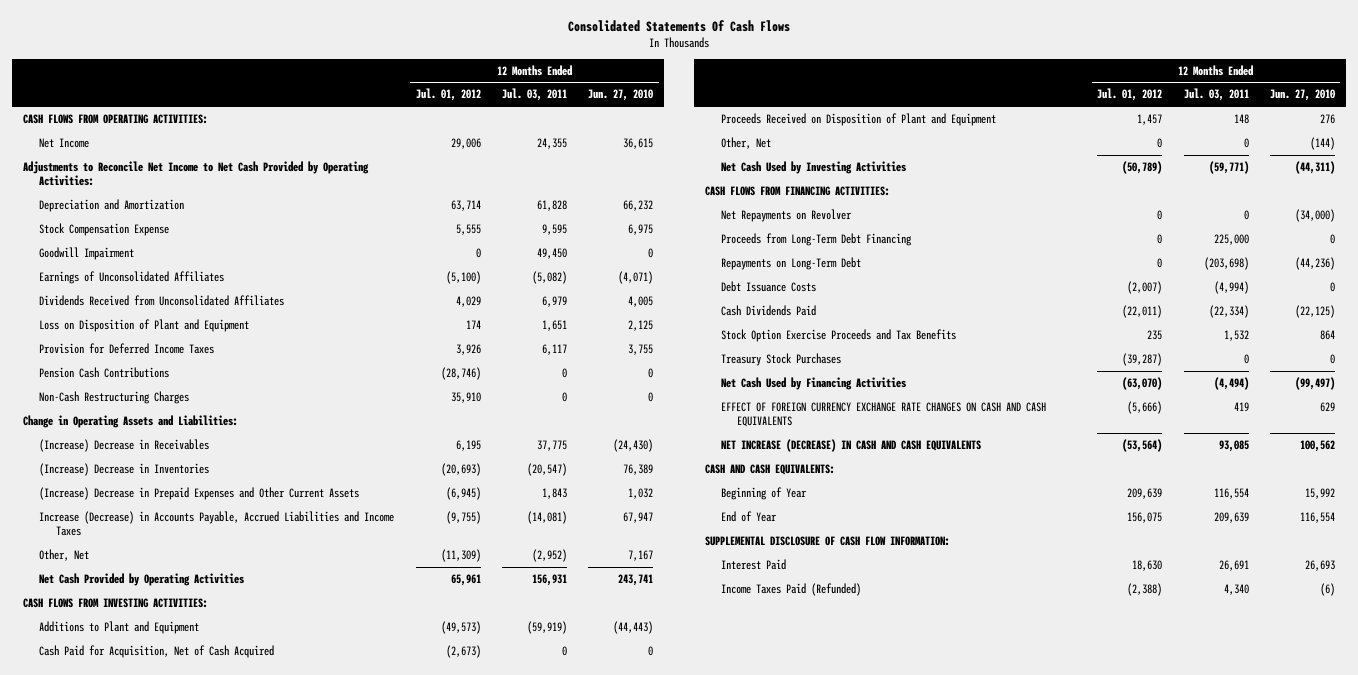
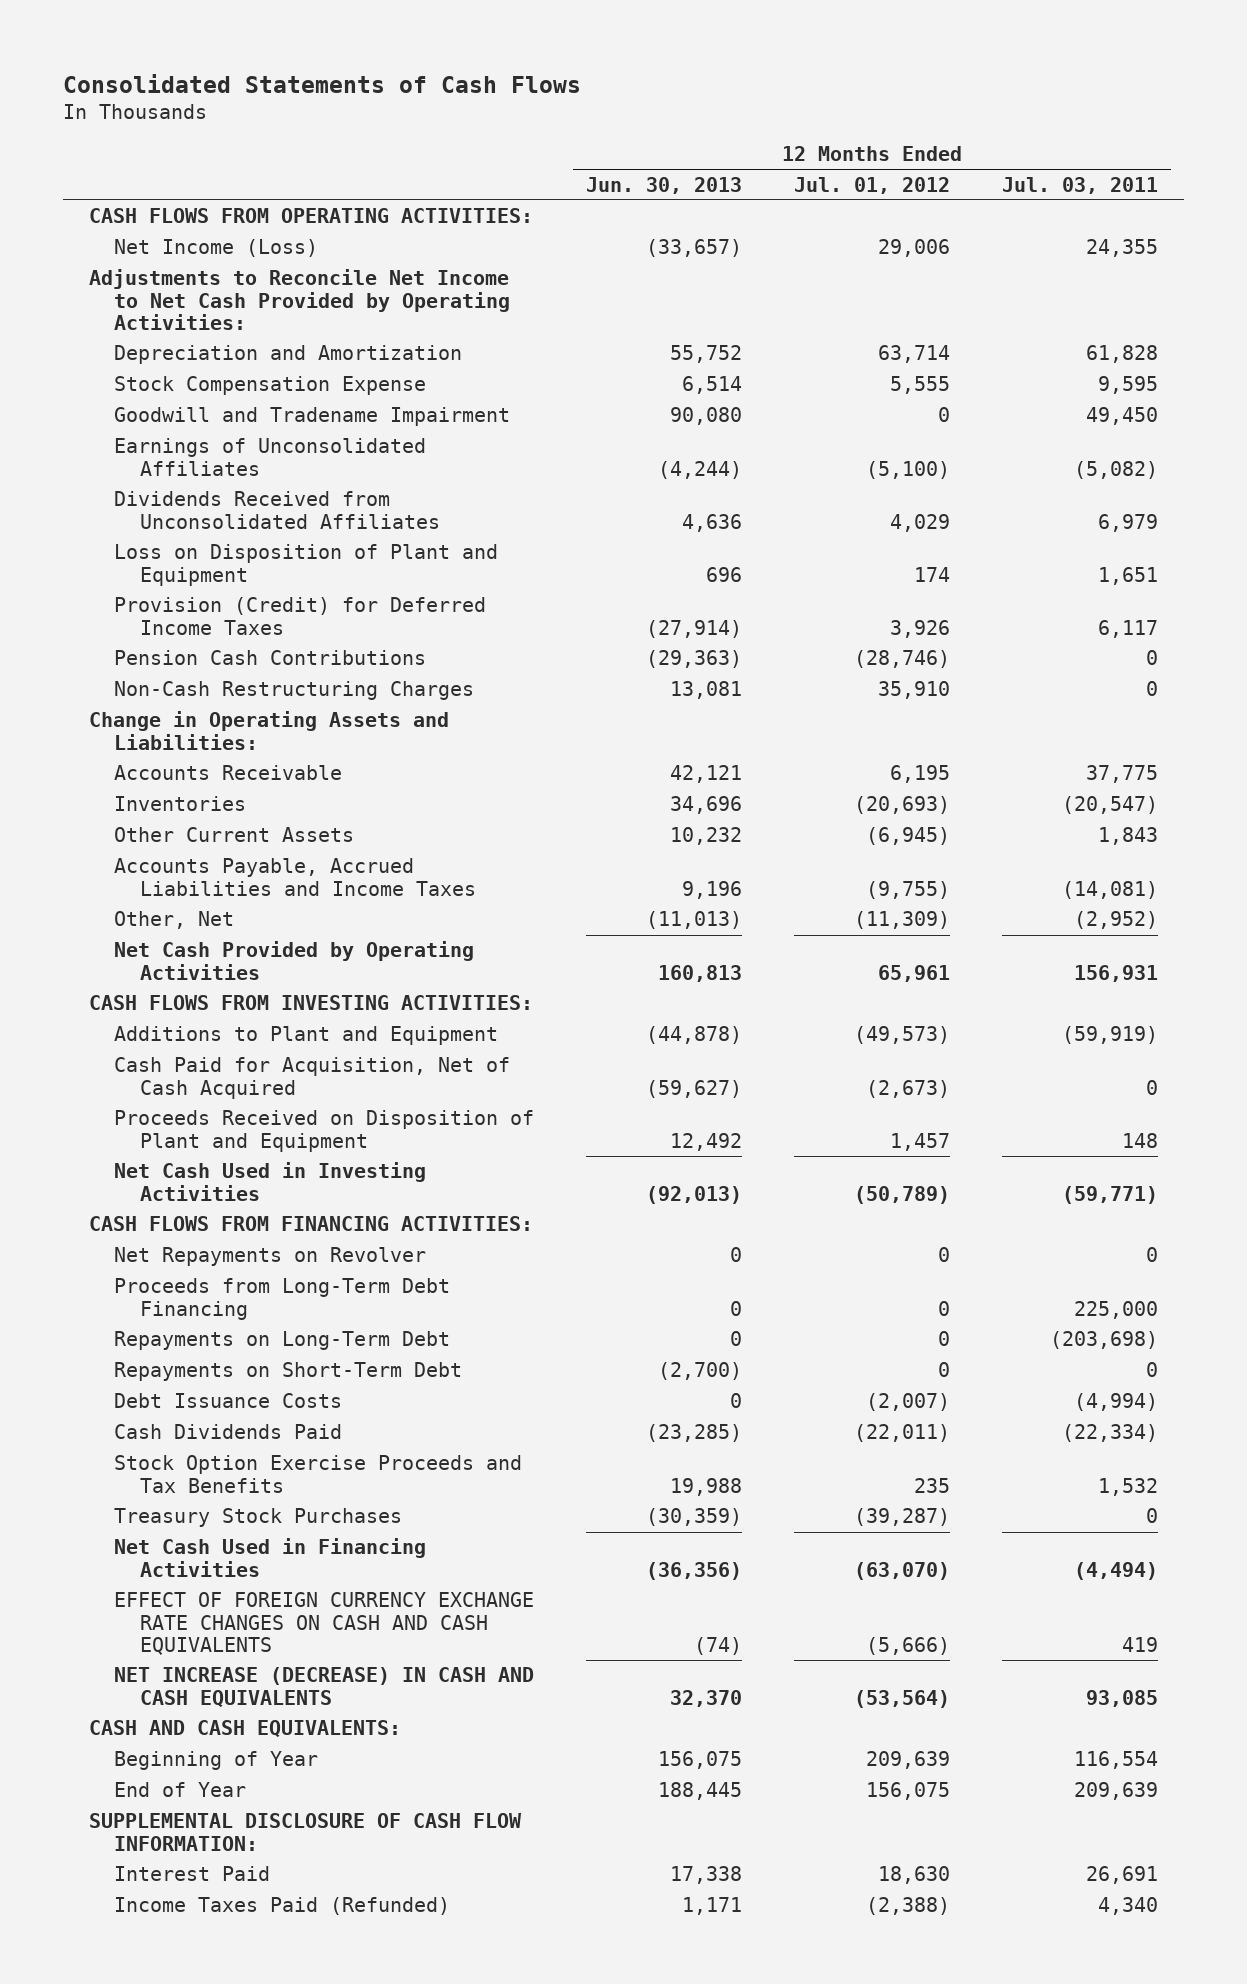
[567,19,790,32] Consolidated Statements Of Cash Flows -> [62,73,581,93] Consolidated Statements of Cash Flows
[588,89,654,102] Jun. 27, 2010 -> none
none -> [586,176,743,194] Jun. 30, 2013
[39,138,90,149] Net Income -> [114,239,319,258] Net Income (Loss)
[39,247,135,261] Goodwill Impairment -> [114,407,511,427] Goodwill and Tradename Impairment
[39,343,215,355] Provision for Deferred Income Taxes -> [114,597,487,635] Provision (Credit) for Deferred Income Taxes
[39,439,210,453] (Increase) Decrease in Receivables -> [114,765,343,781] Accounts Receivable
[39,463,210,477] (Increase) Decrease in Inventories -> [114,796,247,812] Inventories
[39,487,360,501] (Increase) Decrease in Prepaid Expenses and Other Current Assets -> [114,827,355,843] Other Current Assets
[39,511,395,537] Increase (Decrease) in Accounts Payable, Accrued Liabilities and Income Taxes -> [114,858,476,896] Accounts Payable, Accrued Liabilities and Income Taxes
[720,137,771,150] Other, Net -> none
[720,161,906,175] Net Cash Used by Investing Activities -> [114,1162,427,1201] Net Cash Used in Investing Activities
none -> [114,1362,463,1382] Repayments on Short-Term Debt
[720,377,906,391] Net Cash Used by Financing Activities -> [114,1538,427,1577] Net Cash Used in Financing Activities

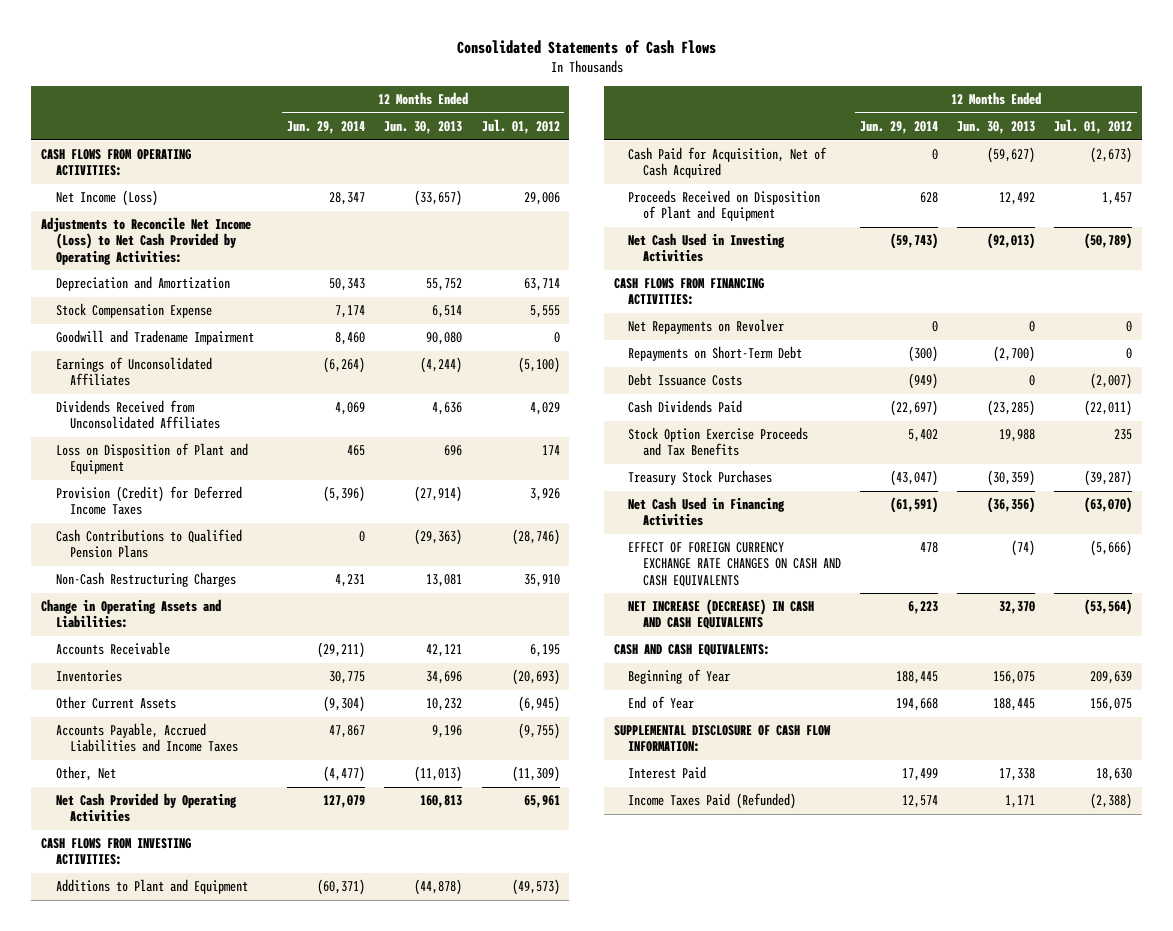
[1002,176,1159,194] Jul. 03, 2011 -> none
none -> [287,121,366,135] Jun. 29, 2014
[88,269,511,331] Adjustments to Reconcile Net Income to Net Cash Provided by Operating Activities: -> [40,217,251,265] Adjustments to Reconcile Net Income (Loss) to Net Cash Provided by Operating Activities:
[114,650,427,666] Pension Cash Contributions -> [55,529,242,559] Cash Contributions to Qualified Pension Plans
[114,1278,451,1320] Proceeds from Long-Term Debt Financing -> none
[114,1331,451,1351] Repayments on Long-Term Debt -> none

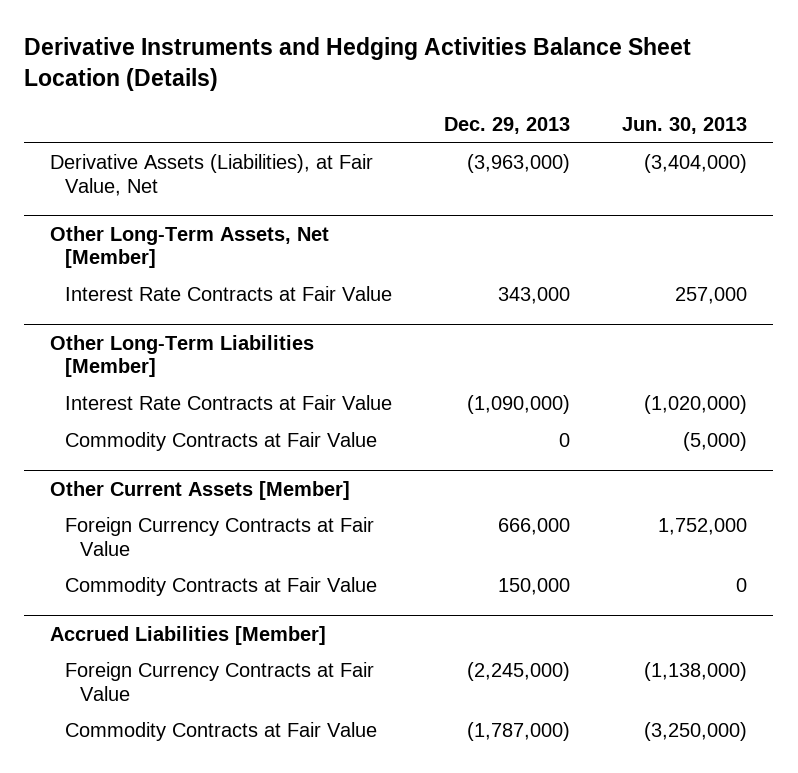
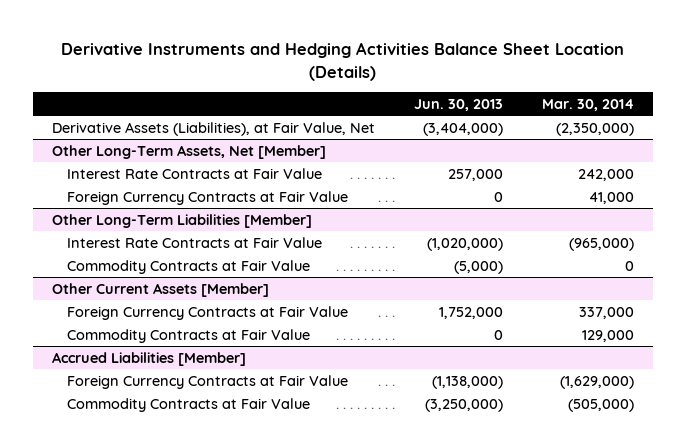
[444,117,571,135] Dec. 29, 2013 -> none
none -> [541,98,634,111] Mar. 30, 2014
none -> [67,190,349,205] Foreign Currency Contracts at Fair Value

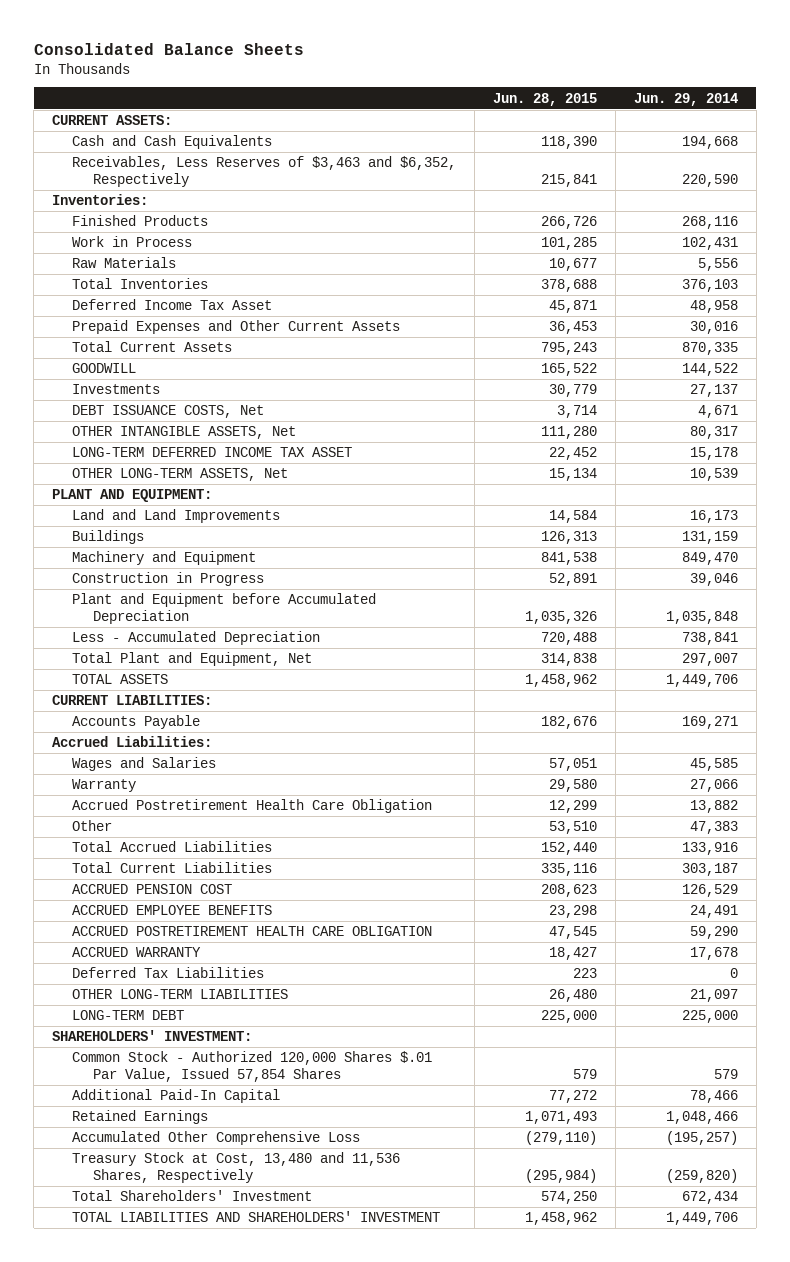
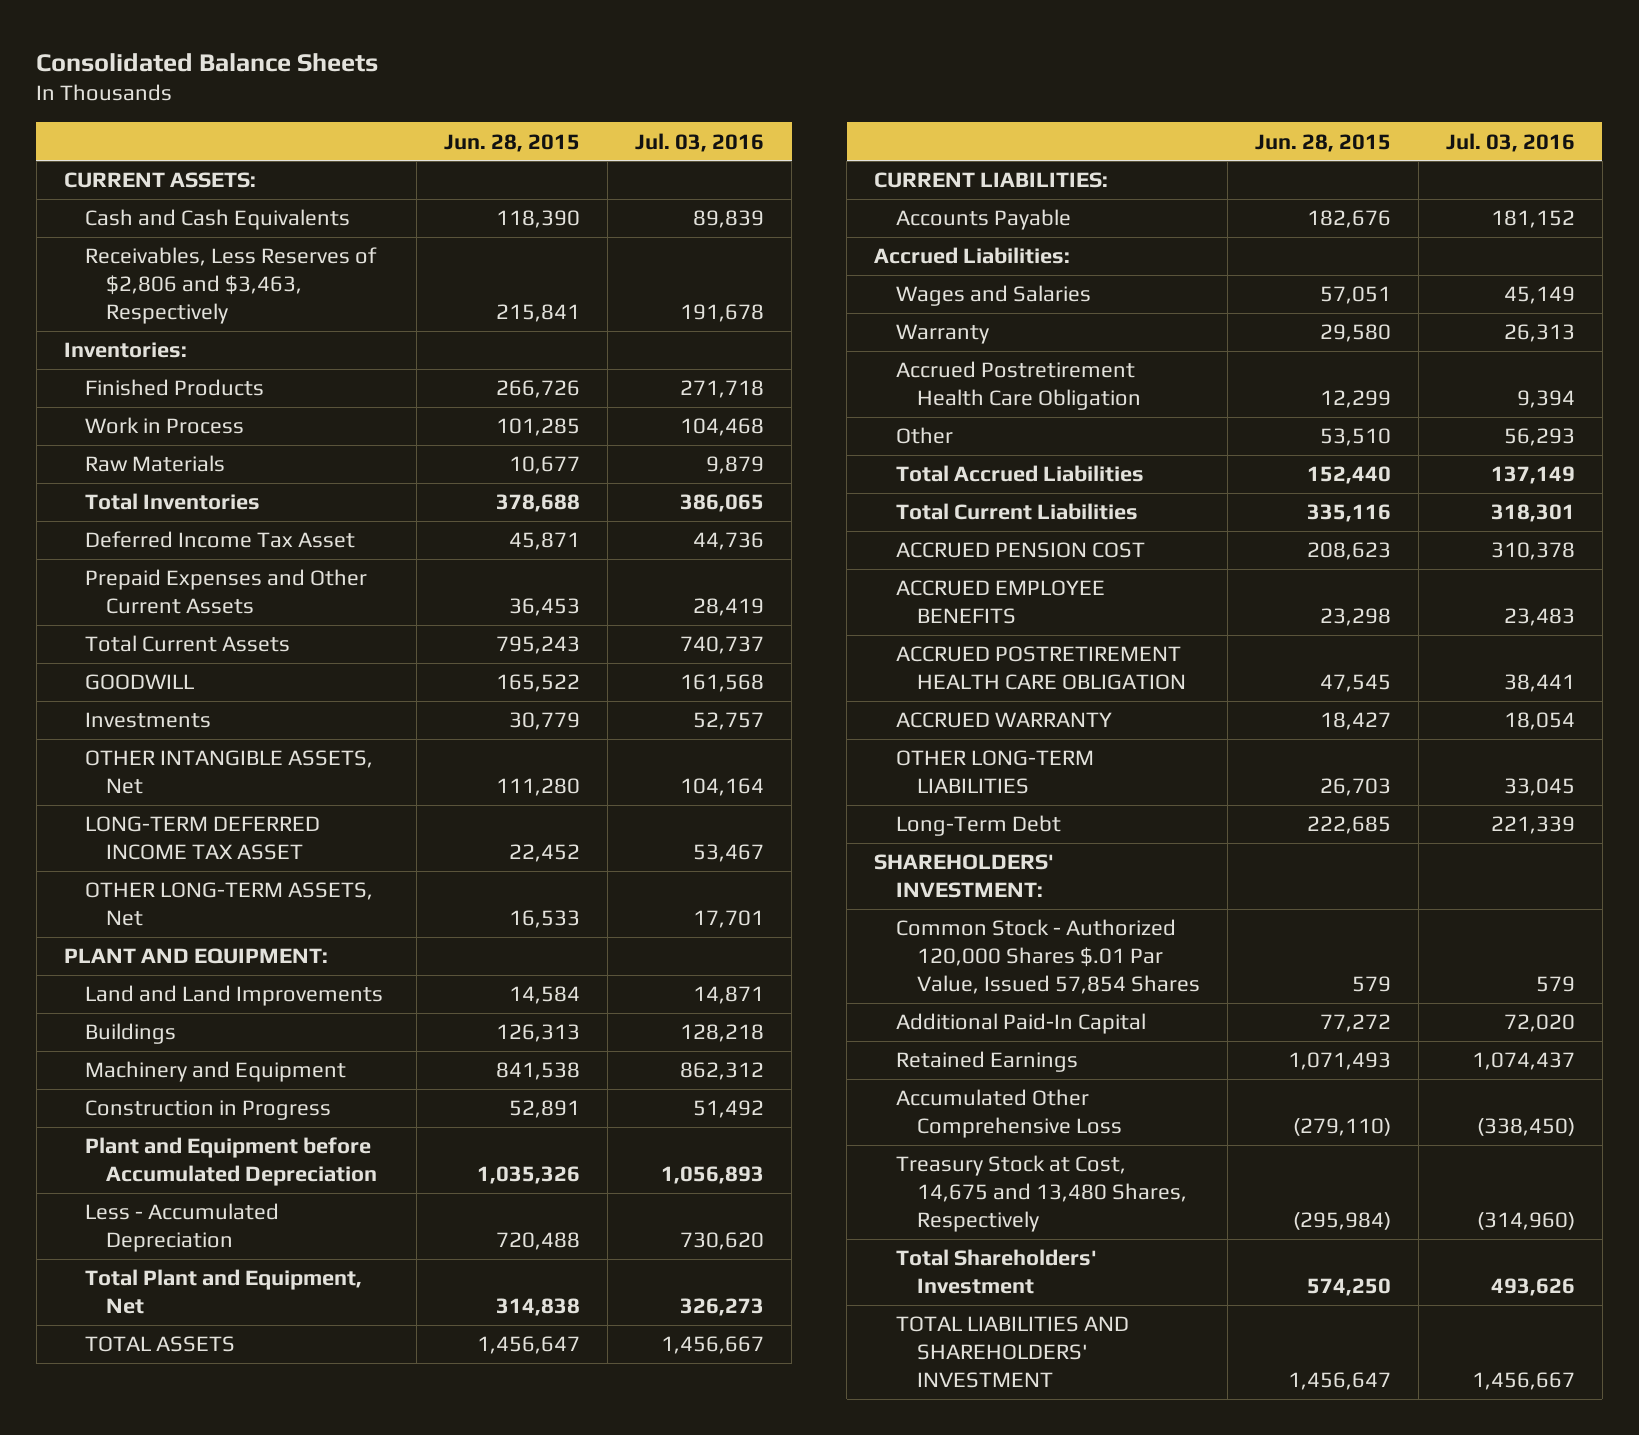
[633,92,738,106] Jun. 29, 2014 -> none
none -> [635,132,765,152] Jul. 03, 2016
[72,156,457,187] Receivables, Less Reserves of $3,463 and $6,352, Respectively -> [85,247,378,325] Receivables, Less Reserves of $2,806 and $3,463, Respectively
[72,405,265,419] DEBT ISSUANCE COSTS, Net -> none
[549,468,598,482] 15,134 -> [509,910,581,929] 16,533
[525,674,598,688] 1,458,962 -> [477,1336,581,1355] 1,456,647
[72,967,265,979] Deferred Tax Liabilities -> none
[549,989,598,1003] 26,480 -> [1319,778,1391,797] 26,703
[72,1010,185,1021] LONG-TERM DEBT -> [895,815,1061,837] Long-Term Debt
[541,1010,598,1024] 225,000 -> [1306,816,1391,835] 222,685
[72,1152,401,1183] Treasury Stock at Cost, 13,480 and 11,536 Shares, Respectively -> [895,1155,1188,1233] Treasury Stock at Cost, 14,675 and 13,480 Shares, Respectively
[525,1212,598,1226] 1,458,962 -> [1287,1372,1391,1391] 1,456,647

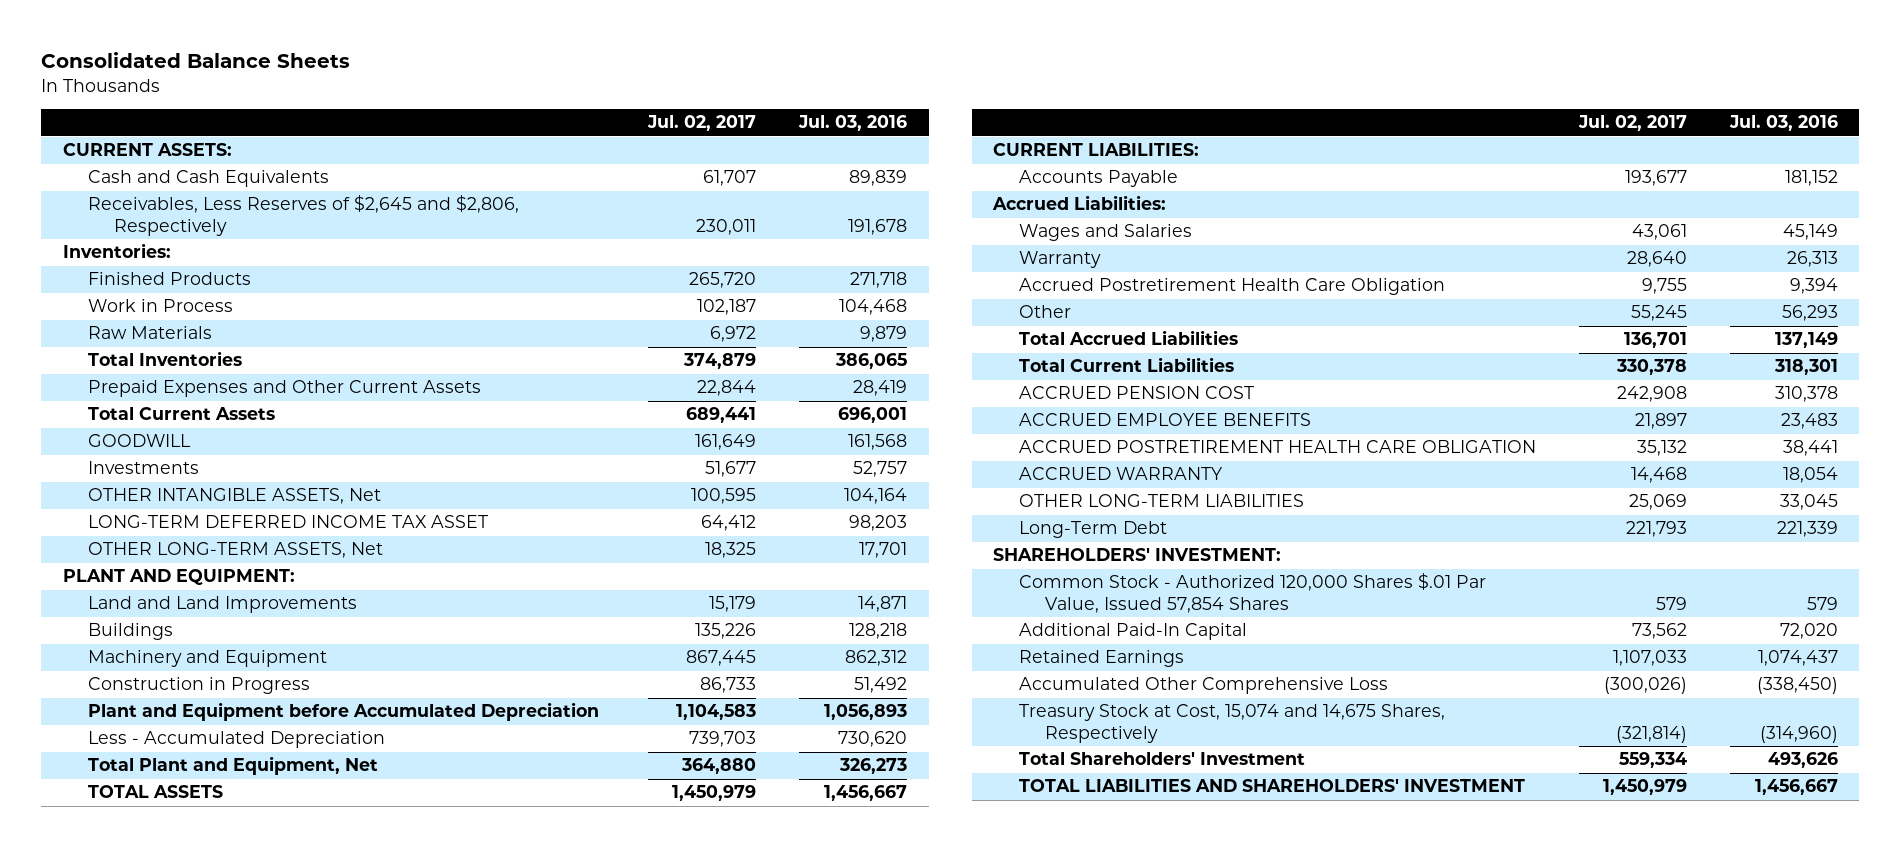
[444,133,581,152] Jun. 28, 2015 -> none
none -> [647,115,757,132] Jul. 02, 2017
[85,247,378,325] Receivables, Less Reserves of $2,806 and $3,463, Respectively -> [88,195,520,236] Receivables, Less Reserves of $2,645 and $2,806, Respectively
[85,531,356,549] Deferred Income Tax Asset -> none
[680,636,765,655] 740,737 -> [838,407,908,424] 696,001
[693,844,765,863] 53,467 -> [849,515,908,532] 98,203
[895,1155,1188,1233] Treasury Stock at Cost, 14,675 and 13,480 Shares, Respectively -> [1019,704,1446,743] Treasury Stock at Cost, 15,074 and 14,675 Shares, Respectively

